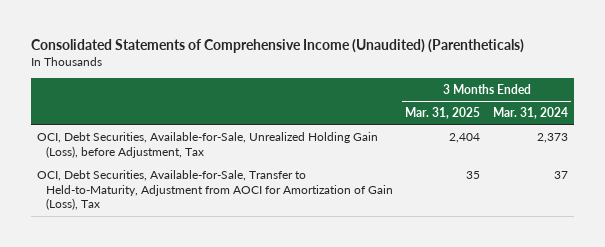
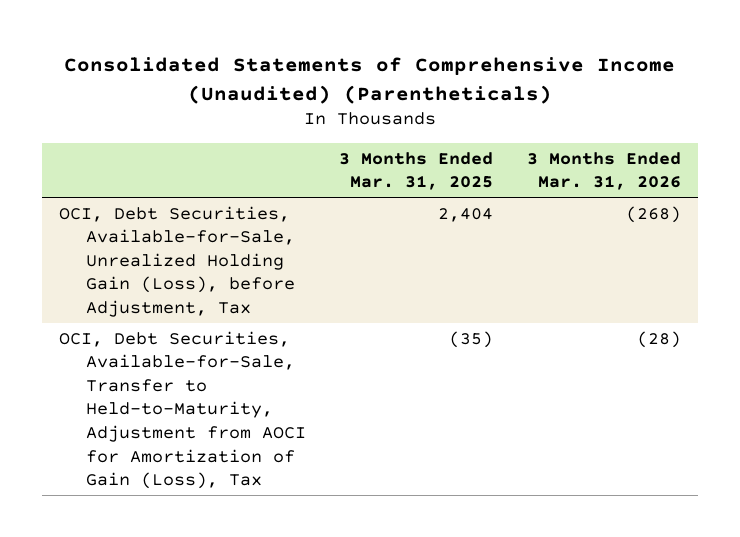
[492,107,568,120] Mar. 31, 2024 -> none
none -> [526,151,681,191] 3 Months Ended Mar. 31, 2026
[466,170,481,179] 35 -> [449,330,494,348] (35)

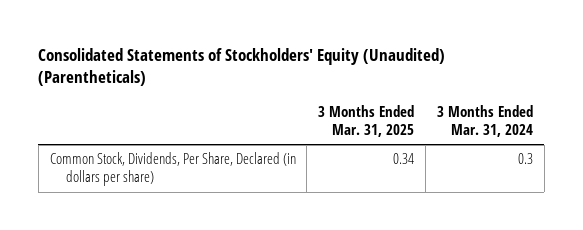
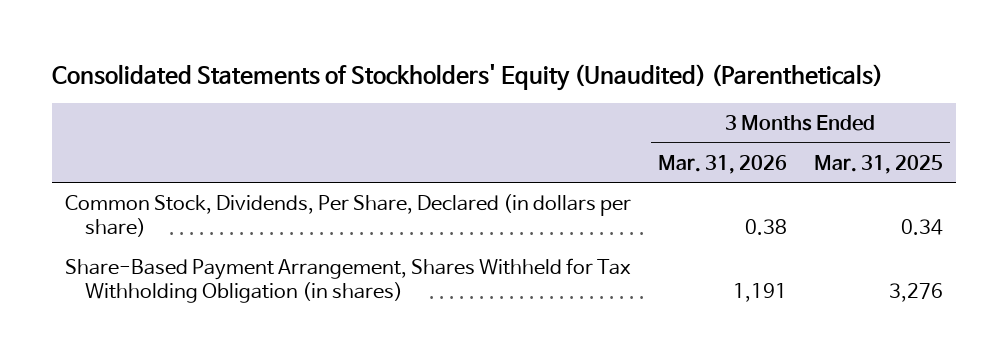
[436,105,533,138] 3 Months Ended Mar. 31, 2024 -> none
none -> [658,154,788,174] Mar. 31, 2026
none -> [65,258,632,304] Share-Based Payment Arrangement, Shares Withheld for Tax Withholding Obligation (in shares)

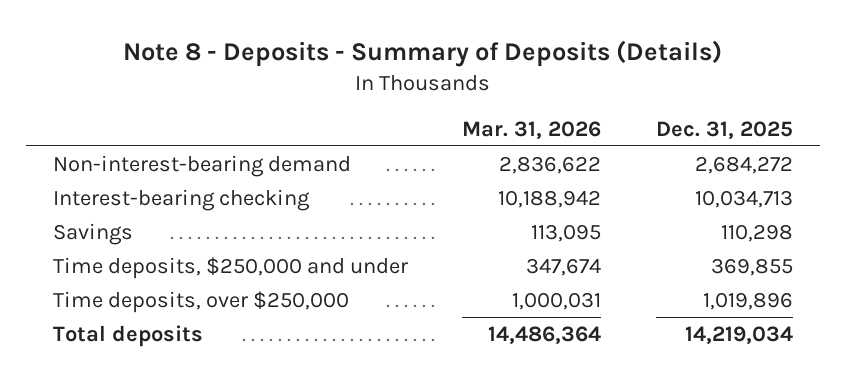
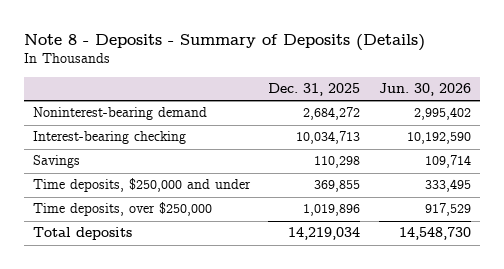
[462,120,602,139] Mar. 31, 2026 -> none
none -> [378,83,471,97] Jun. 30, 2026
[53,154,352,177] Non-interest-bearing demand -> [33,107,208,121] Noninterest-bearing demand

